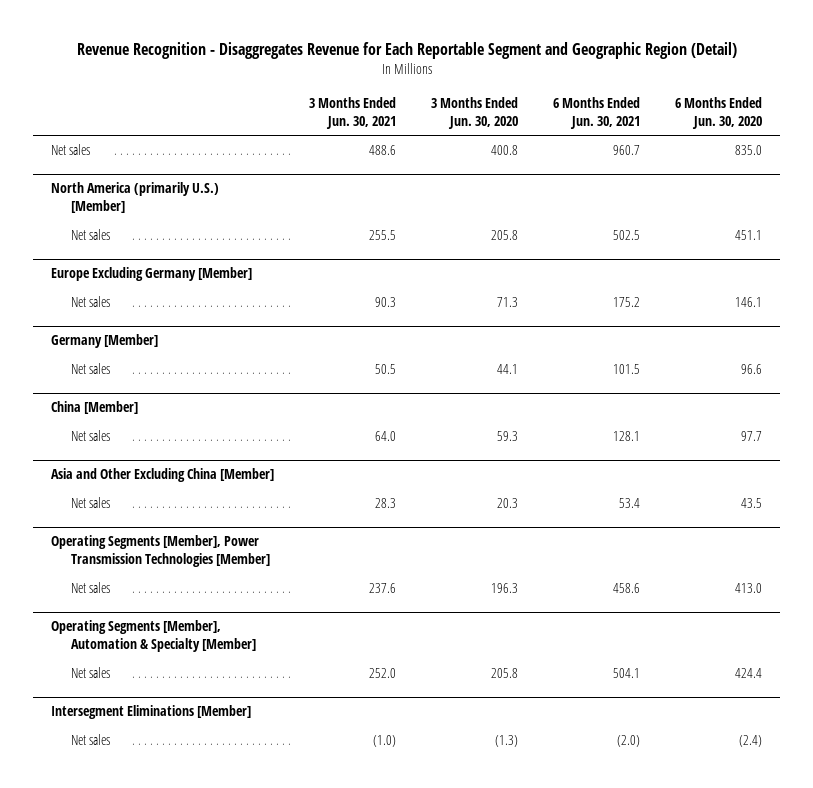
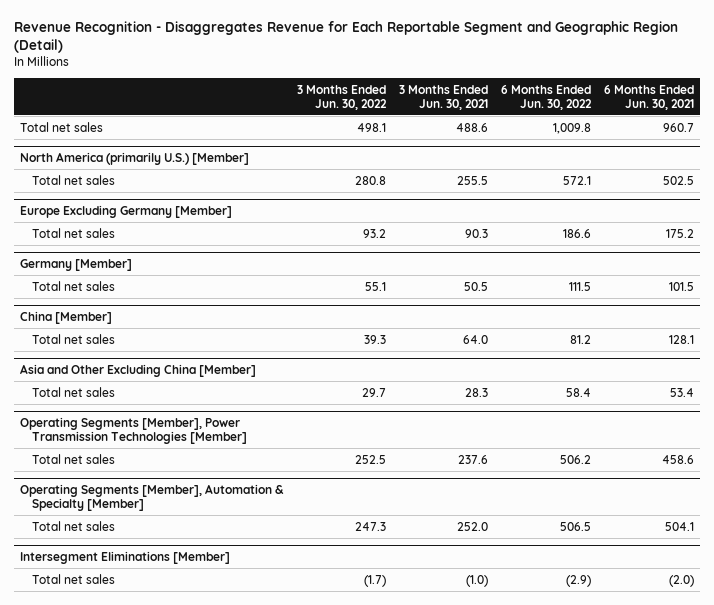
[431,96,519,129] 3 Months Ended Jun. 30, 2020 -> none
[675,96,763,129] 6 Months Ended Jun. 30, 2020 -> none
none -> [297,84,388,110] 3 Months Ended Jun. 30, 2022
none -> [500,84,592,110] 6 Months Ended Jun. 30, 2022
[50,144,90,156] Net sales -> [20,121,104,132] Total net sales
[70,229,110,241] Net sales -> [31,174,115,185] Total net sales
[70,296,110,308] Net sales -> [31,227,115,238] Total net sales
[70,363,110,375] Net sales -> [31,280,115,291] Total net sales
[70,430,110,442] Net sales -> [31,333,115,344] Total net sales
[70,497,110,509] Net sales -> [31,386,115,397] Total net sales
[70,582,110,594] Net sales -> [31,453,115,464] Total net sales
[70,667,110,679] Net sales -> [31,520,115,531] Total net sales
[70,734,110,746] Net sales -> [31,573,115,584] Total net sales

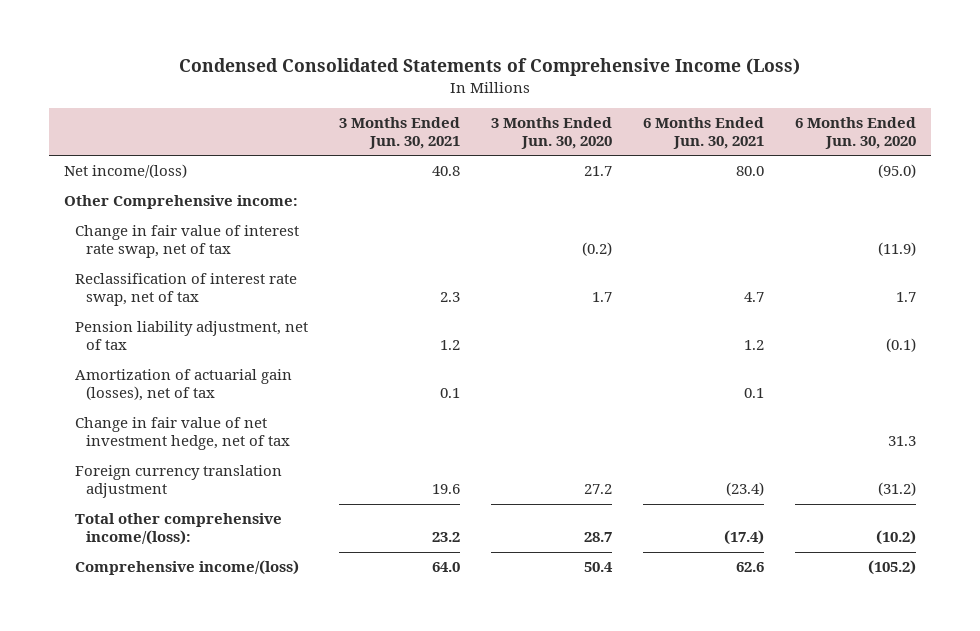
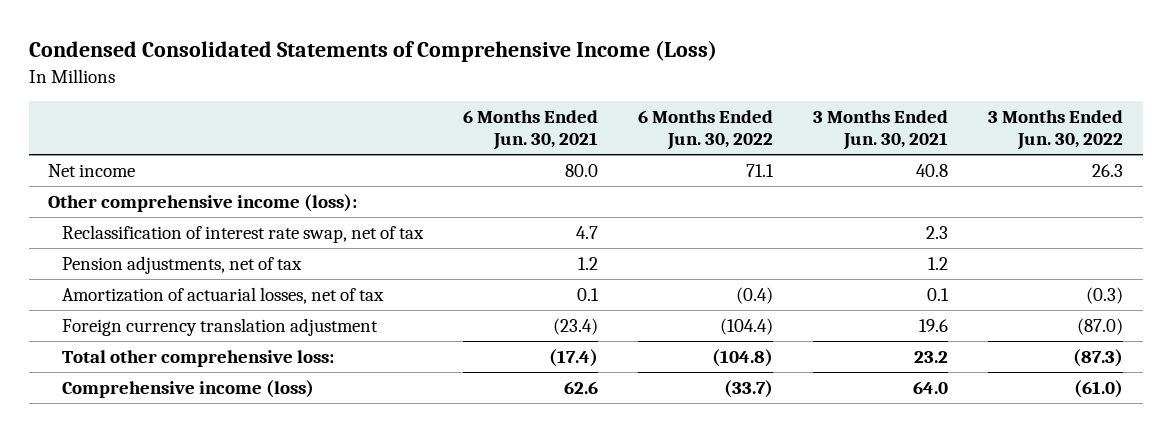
[490,117,612,150] 3 Months Ended Jun. 30, 2020 -> none
[794,117,916,150] 6 Months Ended Jun. 30, 2020 -> none
none -> [638,110,774,150] 6 Months Ended Jun. 30, 2022
none -> [988,110,1124,150] 3 Months Ended Jun. 30, 2022
[74,225,299,259] Change in fair value of interest rate swap, net of tax -> none
[64,164,188,179] Net income/(loss) -> [48,163,136,177] Net income
[64,195,299,210] Other Comprehensive income: -> [48,193,358,212] Other comprehensive income (loss):
[74,417,290,451] Change in fair value of net investment hedge, net of tax -> none
[74,321,308,351] Pension liability adjustment, net of tax -> [62,255,303,274] Pension adjustments, net of tax
[74,369,292,402] Amortization of actuarial gain (losses), net of tax -> [62,286,385,304] Amortization of actuarial losses, net of tax
[74,513,282,546] Total other comprehensive income/(loss): -> [62,349,335,367] Total other comprehensive loss:
[74,560,299,576] Comprehensive income/(loss) -> [62,379,315,398] Comprehensive income (loss)

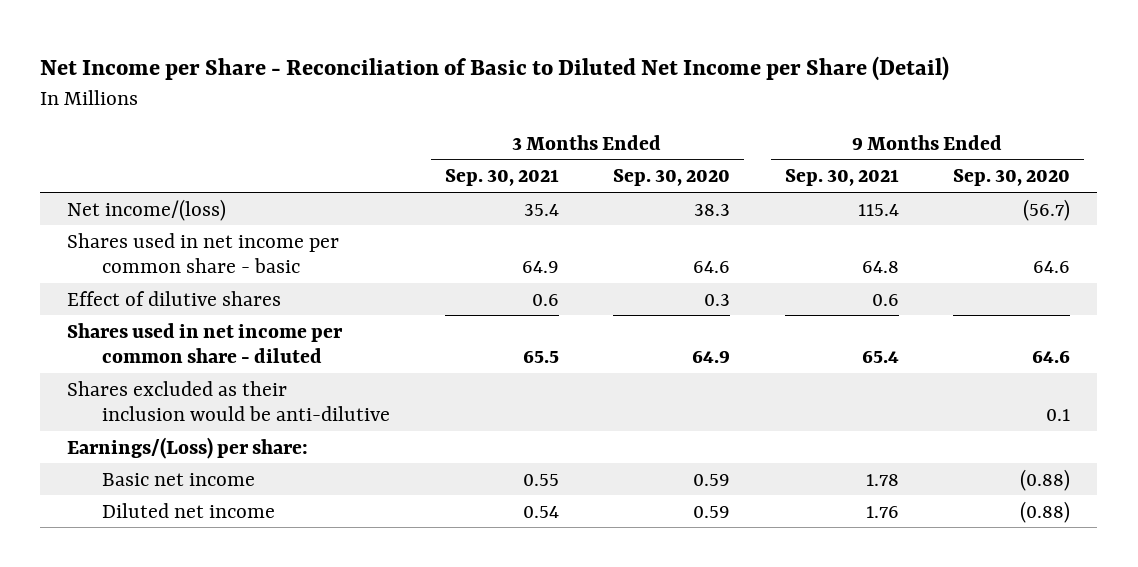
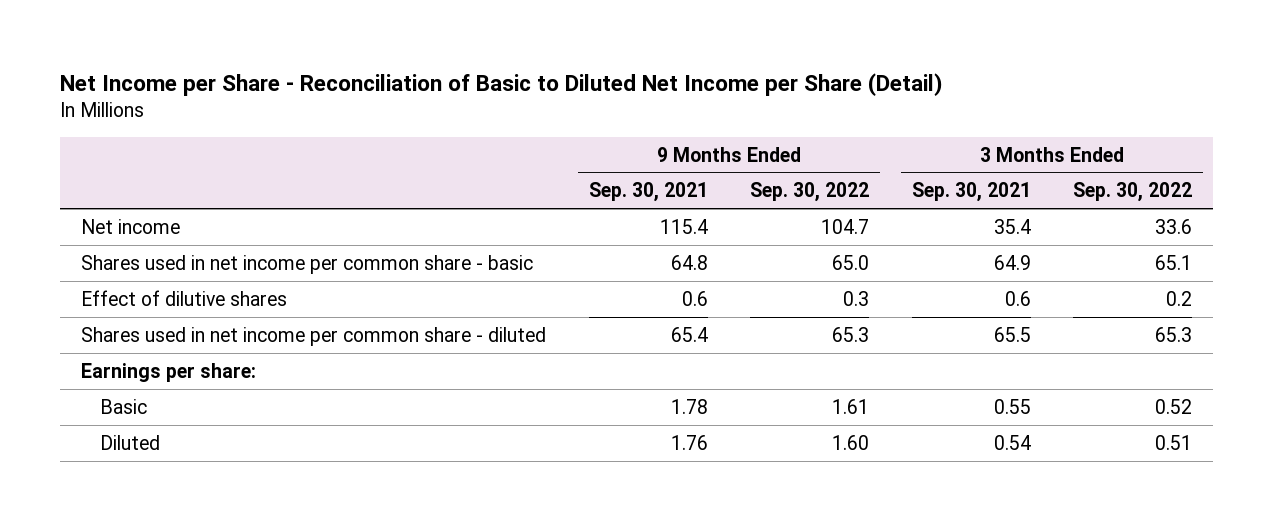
[613,169,731,187] Sep. 30, 2020 -> none
[953,169,1071,187] Sep. 30, 2020 -> none
none -> [750,182,870,203] Sep. 30, 2022
none -> [1073,182,1193,203] Sep. 30, 2022
[67,198,227,221] Net income/(loss) -> [81,218,181,234] Net income
[67,380,390,422] Shares excluded as their inclusion would be anti-dilutive -> none
[67,436,309,459] Earnings/(Loss) per share: -> [81,362,257,382] Earnings per share:
[101,472,255,486] Basic net income -> [99,398,147,414] Basic
[101,502,275,518] Diluted net income -> [99,434,160,450] Diluted

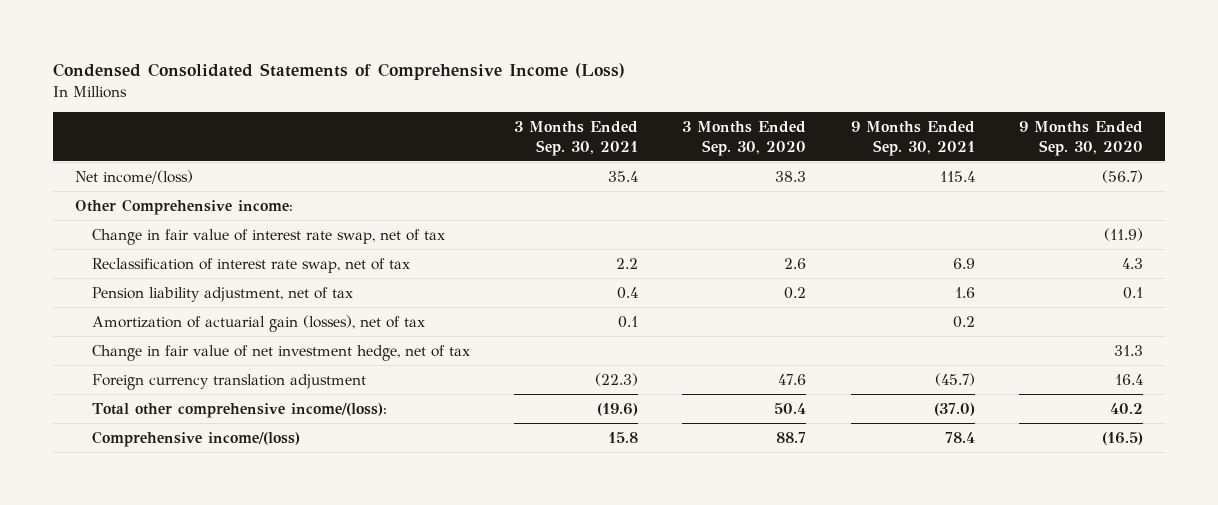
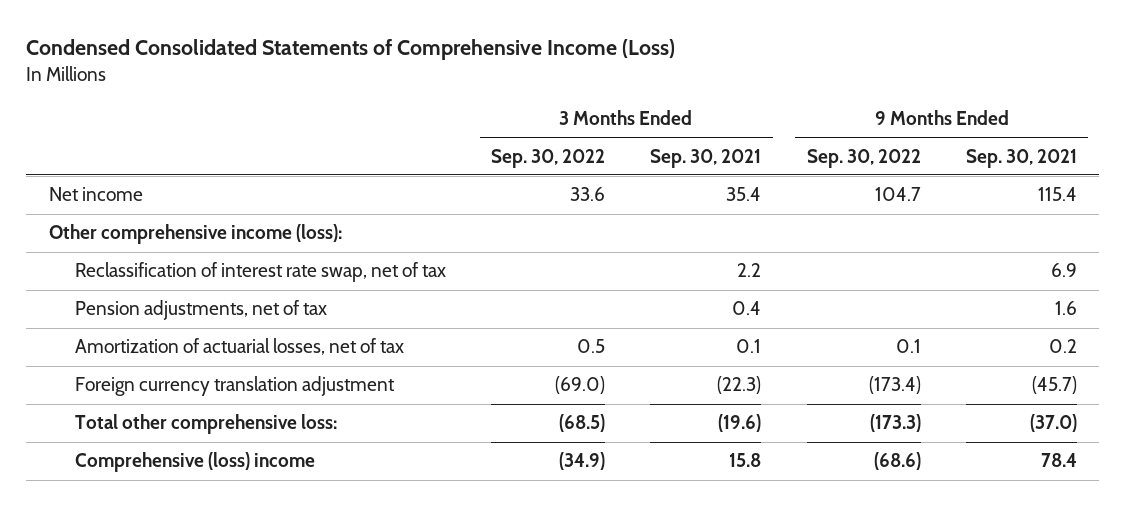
[682,121,807,156] 3 Months Ended Sep. 30, 2020 -> none
[1018,121,1143,156] 9 Months Ended Sep. 30, 2020 -> none
none -> [491,148,606,168] Sep. 30, 2022
none -> [806,148,921,168] Sep. 30, 2022
[91,228,445,245] Change in fair value of interest rate swap, net of tax -> none
[74,169,193,184] Net income/(loss) -> [48,187,143,202] Net income
[74,198,293,215] Other Comprehensive income: -> [48,224,342,245] Other comprehensive income (loss):
[91,344,470,361] Change in fair value of net investment hedge, net of tax -> none
[91,286,353,302] Pension liability adjustment, net of tax -> [75,300,328,321] Pension adjustments, net of tax
[91,314,425,332] Amortization of actuarial gain (losses), net of tax -> [75,338,405,356] Amortization of actuarial losses, net of tax
[91,402,387,418] Total other comprehensive income/(loss): -> [75,414,338,435] Total other comprehensive loss:
[91,430,300,447] Comprehensive income/(loss) -> [75,452,316,473] Comprehensive (loss) income

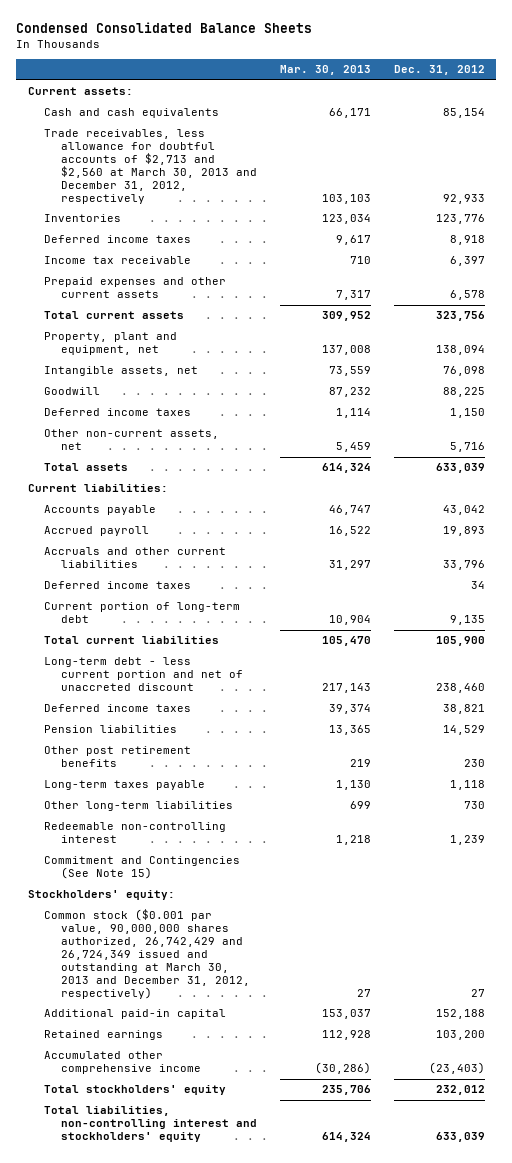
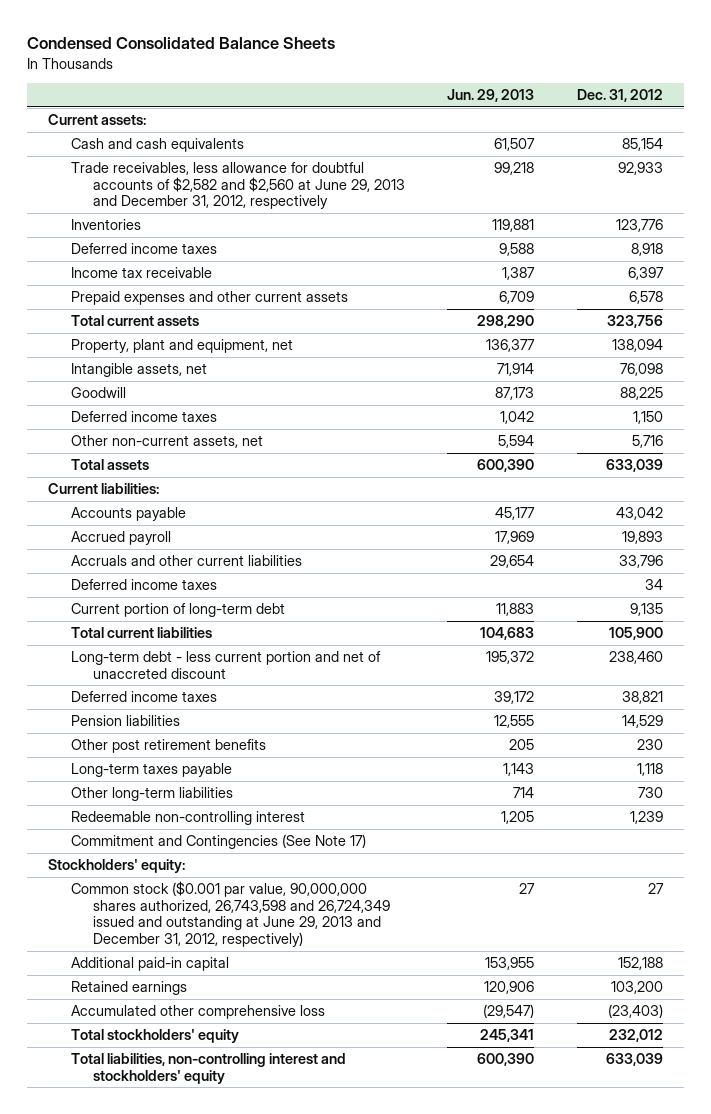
[279,65,371,76] Mar. 30, 2013 -> none
none -> [447,89,535,103] Jun. 29, 2013
[44,129,257,204] Trade receivables, less allowance for doubtful accounts of $2,713 and $2,560 at March 30, 2013 and December 31, 2012, respectively -> [70,162,405,210] Trade receivables, less allowance for doubtful accounts of $2,582 and $2,560 at June 29, 2013 and December 31, 2012, respectively
[44,856,241,880] Commitment and Contingencies (See Note 15) -> [70,834,366,850] Commitment and Contingencies (See Note 17)
[44,909,250,999] Common stock ($0.001 par value, 90,000,000 shares authorized, 26,742,429 and 26,724,349 issued and outstanding at March 30, 2013 and December 31, 2012, respectively) -> [70,881,390,948] Common stock ($0.001 par value, 90,000,000 shares authorized, 26,743,598 and 26,724,349 issued and outstanding at June 29, 2013 and December 31, 2012, respectively)
[44,1051,201,1075] Accumulated other comprehensive income -> [70,1005,325,1020] Accumulated other comprehensive loss

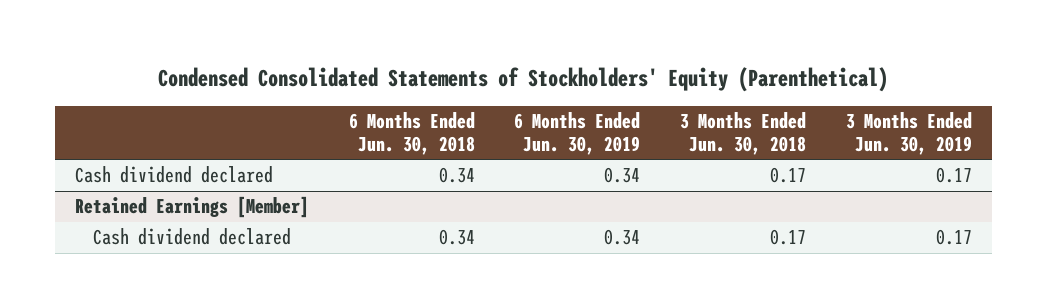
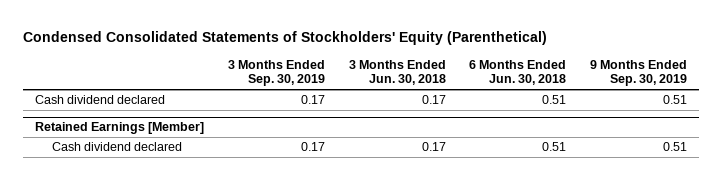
[514,112,641,156] 6 Months Ended Jun. 30, 2019 -> none
[845,112,972,156] 3 Months Ended Jun. 30, 2019 -> none
none -> [227,60,325,87] 3 Months Ended Sep. 30, 2019
none -> [590,60,688,87] 9 Months Ended Sep. 30, 2019
[438,167,475,184] 0.34 -> [542,95,567,105] 0.51
[438,229,475,246] 0.34 -> [542,142,567,152] 0.51

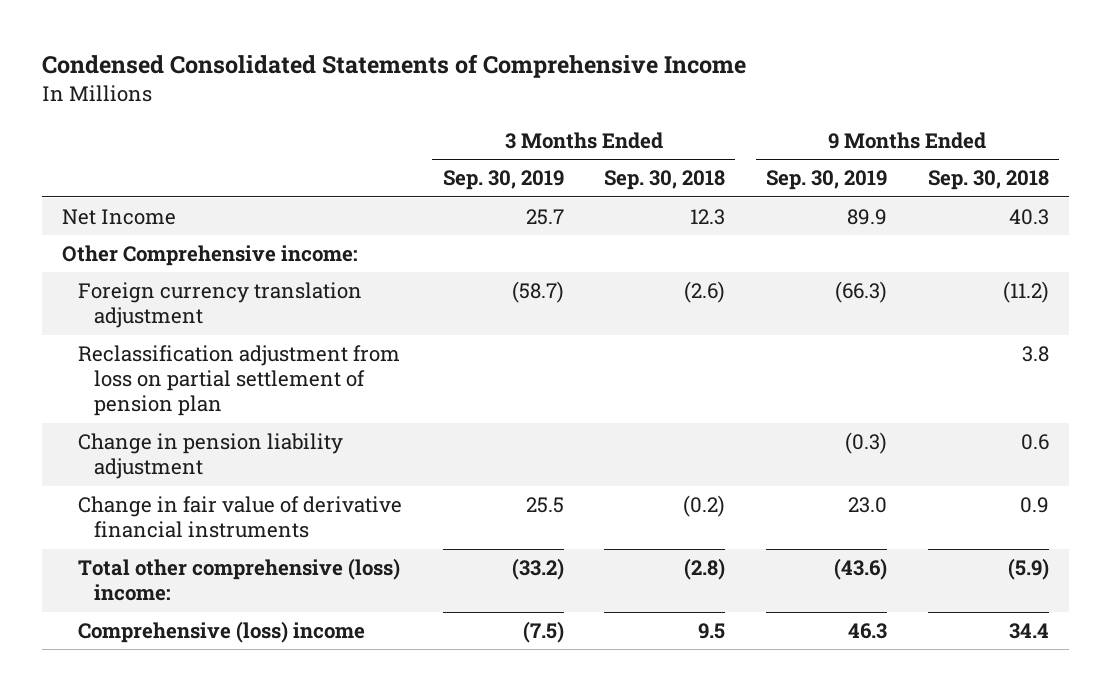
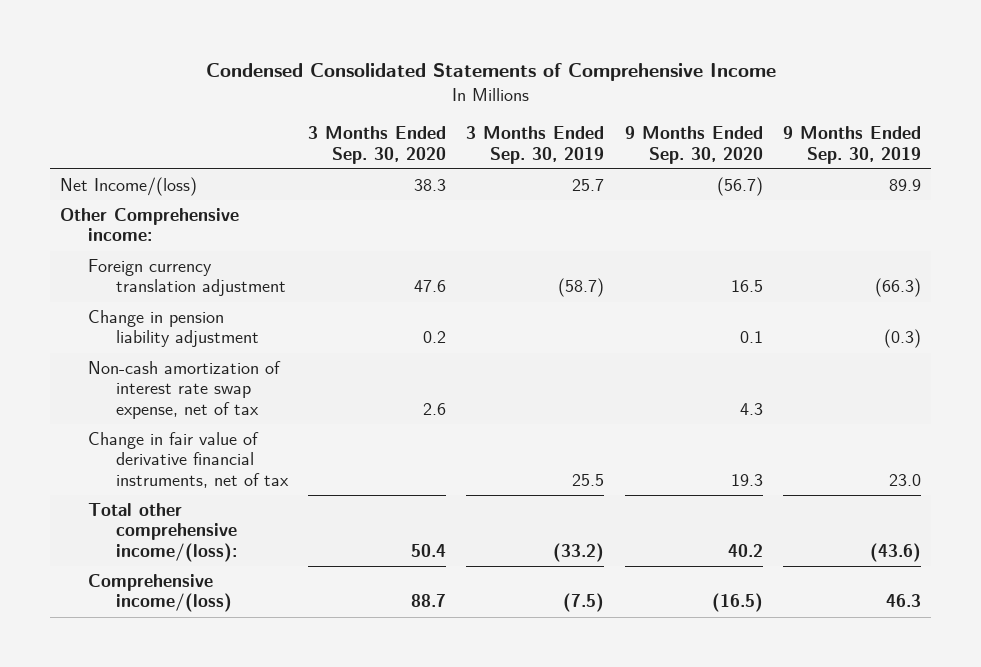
[604,170,726,191] Sep. 30, 2018 -> none
[927,170,1049,191] Sep. 30, 2018 -> none
none -> [307,126,446,164] 3 Months Ended Sep. 30, 2020
none -> [624,126,763,164] 9 Months Ended Sep. 30, 2020
[61,209,176,226] Net Income -> [60,177,198,197] Net Income/(loss)
[77,345,400,417] Reclassification adjustment from loss on partial settlement of pension plan -> none
none -> [87,361,281,419] Non-cash amortization of interest rate swap expense, net of tax
[77,496,402,539] Change in fair value of derivative financial instruments -> [87,432,289,488] Change in fair value of derivative financial instruments, net of tax
[77,558,400,602] Total other comprehensive (loss) income: -> [87,503,237,562] Total other comprehensive income/(loss):
[77,621,365,644] Comprehensive (loss) income -> [87,574,232,613] Comprehensive income/(loss)

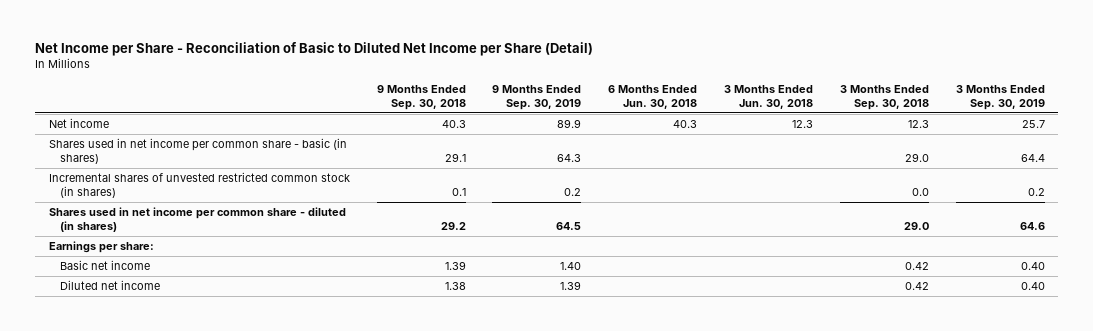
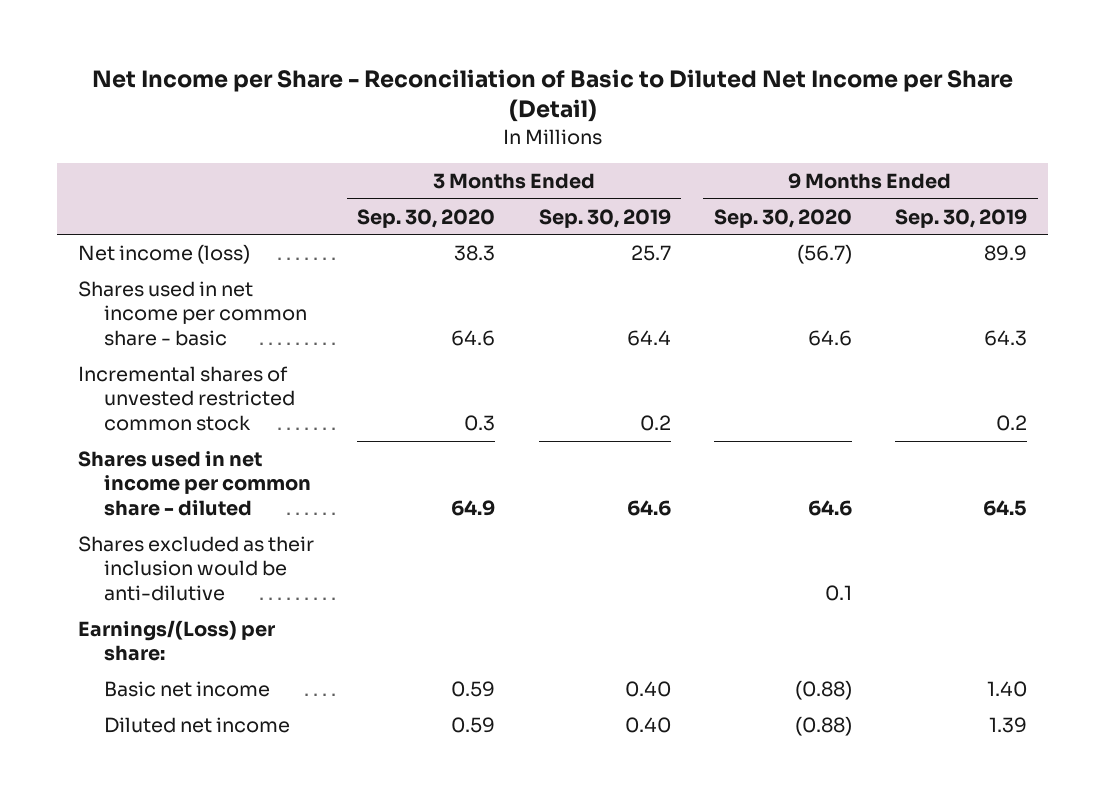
[376,85,466,110] 9 Months Ended Sep. 30, 2018 -> none
[608,85,698,109] 6 Months Ended Jun. 30, 2018 -> none
[724,85,814,109] 3 Months Ended Jun. 30, 2018 -> none
[839,85,929,110] 3 Months Ended Sep. 30, 2018 -> none
none -> [357,208,496,228] Sep. 30, 2020
none -> [713,208,852,228] Sep. 30, 2020
[48,118,109,129] Net income -> [78,243,251,264] Net income (loss)
[48,138,347,164] Shares used in net income per common share - basic (in shares) -> [78,280,307,346] Shares used in net income per common share - basic
[48,172,350,198] Incremental shares of unvested restricted common stock (in shares) -> [78,365,295,431] Incremental shares of unvested restricted common stock
[48,207,346,232] Shares used in net income per common share - diluted (in shares) -> [78,450,311,516] Shares used in net income per common share - diluted
none -> [78,535,315,601] Shares excluded as their inclusion would be anti-dilutive
[48,241,154,254] Earnings per share: -> [78,619,276,662] Earnings/(Loss) per share:

